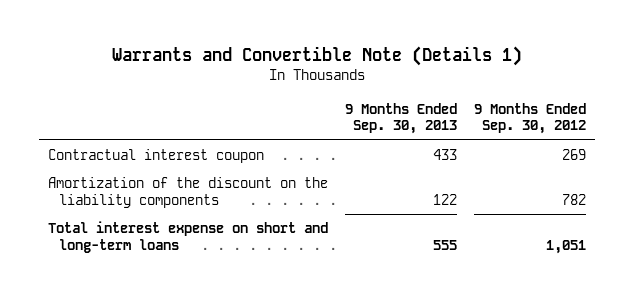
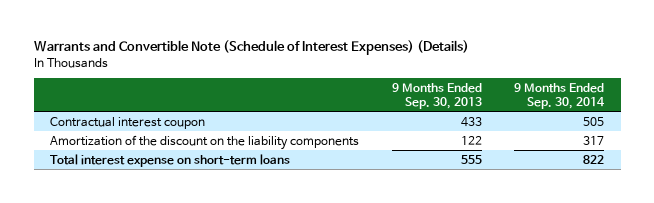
[112,46,523,67] Warrants and Convertible Note (Details 1) -> [33,40,469,56] Warrants and Convertible Note (Schedule of Interest Expenses) (Details)
[474,102,587,135] 9 Months Ended Sep. 30, 2012 -> none
none -> [514,82,606,109] 9 Months Ended Sep. 30, 2014
[47,221,328,254] Total interest expense on short and long-term loans -> [49,153,290,167] Total interest expense on short-term loans

